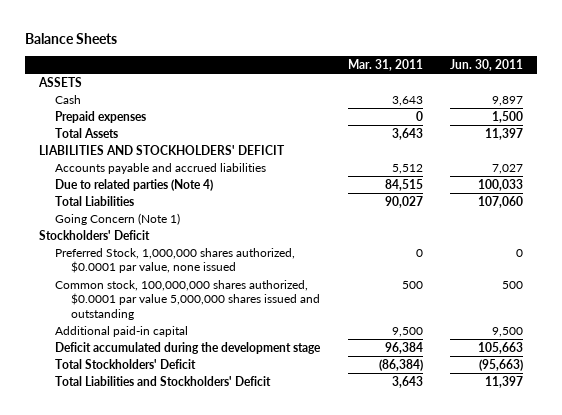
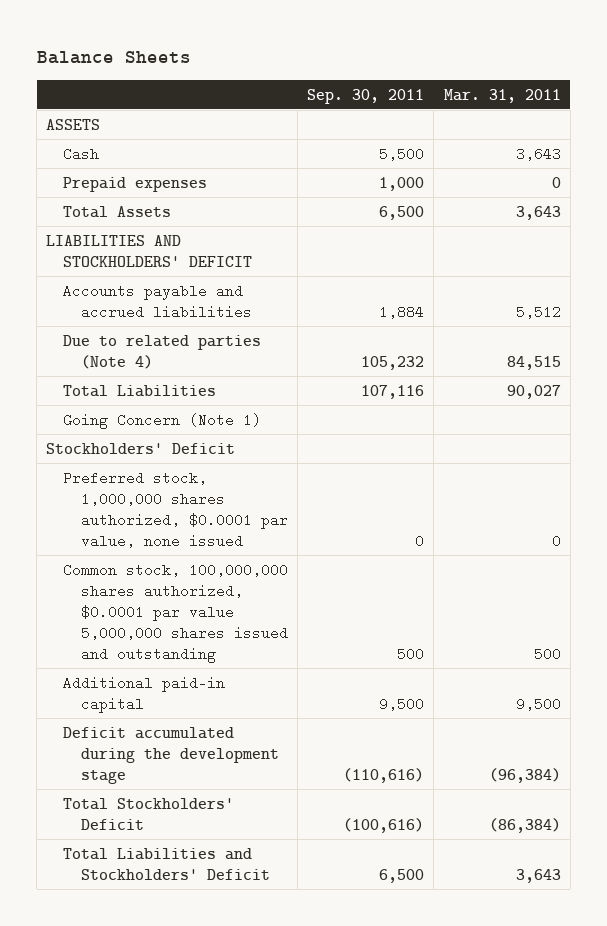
[450,59,524,72] Jun. 30, 2011 -> none
none -> [307,88,425,104] Sep. 30, 2011
[54,248,295,274] Preferred Stock, 1,000,000 shares authorized, $0.0001 par value, none issued -> [63,470,288,548] Preferred stock, 1,000,000 shares authorized, $0.0001 par value, none issued
[384,342,423,355] 96,384 -> [488,767,561,783] (96,384)

